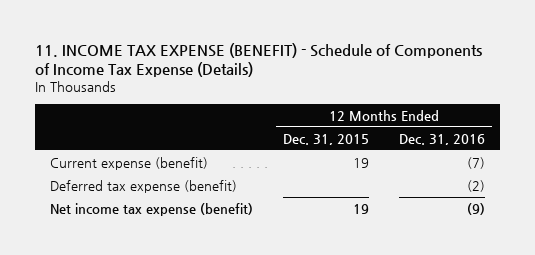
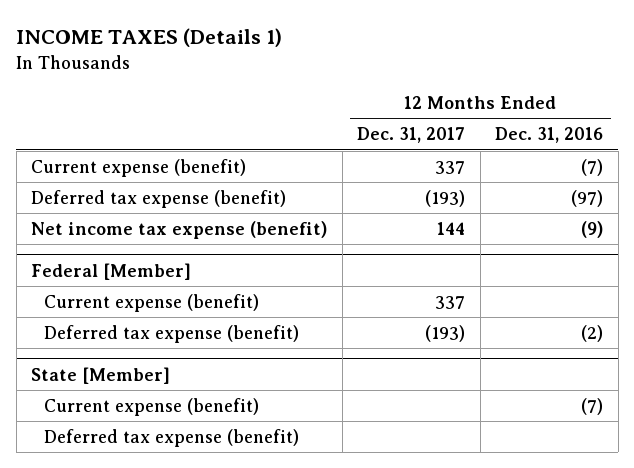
[35,42,483,78] 11. INCOME TAX EXPENSE (BENEFIT) - Schedule of Components of Income Tax Expense (Details) -> [16,28,283,48] INCOME TAXES (Details 1)
[283,133,370,145] Dec. 31, 2015 -> none
none -> [357,127,466,144] Dec. 31, 2017
[466,179,485,192] (2) -> [571,189,604,207] (97)
none -> [31,262,192,280] Federal [Member]
none -> [43,293,259,312] Current expense (benefit)
none -> [43,324,299,343] Deferred tax expense (benefit)
none -> [31,366,171,384] State [Member]
none -> [43,397,259,416] Current expense (benefit)
none -> [43,428,299,447] Deferred tax expense (benefit)

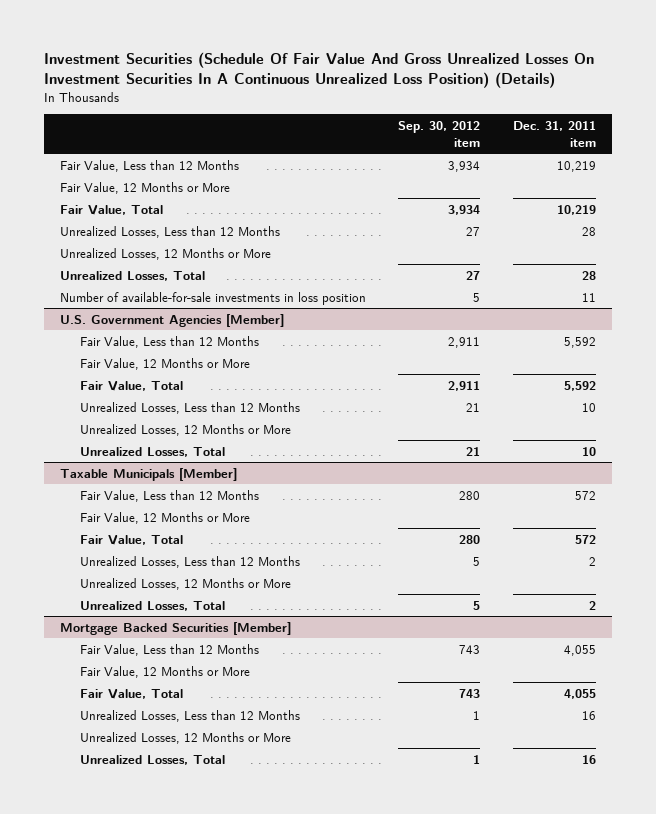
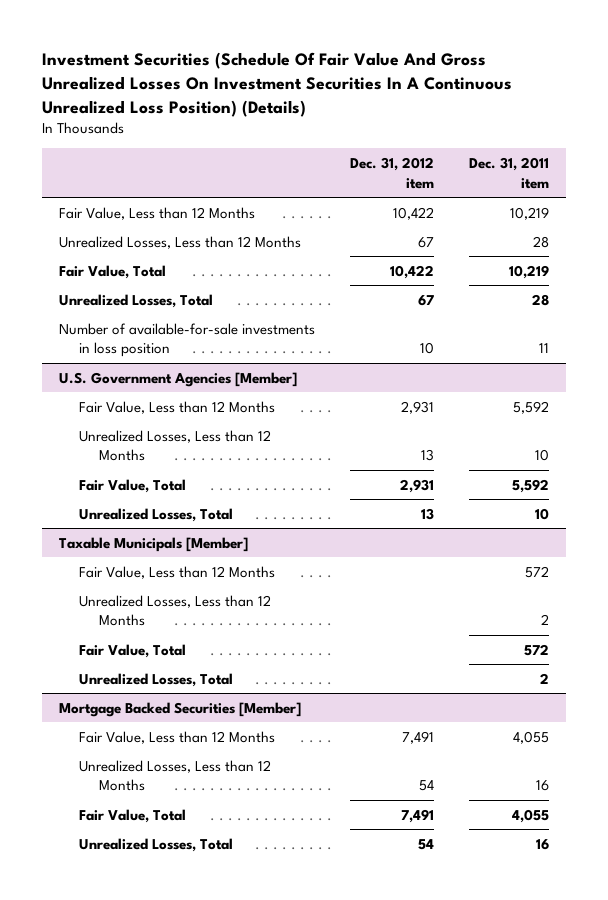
[398,121,481,147] Sep. 30, 2012 item -> none
none -> [349,156,434,189] Dec. 31, 2012 item
[60,181,231,194] Fair Value, 12 Months or More -> none
[60,247,272,260] Unrealized Losses, 12 Months or More -> none
[60,204,164,215] Fair Value, Total -> [59,264,167,279] Fair Value, Total
[79,357,250,370] Fair Value, 12 Months or More -> none
[79,423,291,436] Unrealized Losses, 12 Months or More -> none
[79,380,183,391] Fair Value, Total -> [78,478,186,493] Fair Value, Total
[79,511,250,524] Fair Value, 12 Months or More -> none
[79,577,291,590] Unrealized Losses, 12 Months or More -> none
[79,534,183,545] Fair Value, Total -> [78,643,186,658] Fair Value, Total
[79,665,250,678] Fair Value, 12 Months or More -> none
[79,731,291,744] Unrealized Losses, 12 Months or More -> none
[79,688,183,699] Fair Value, Total -> [78,808,186,823] Fair Value, Total

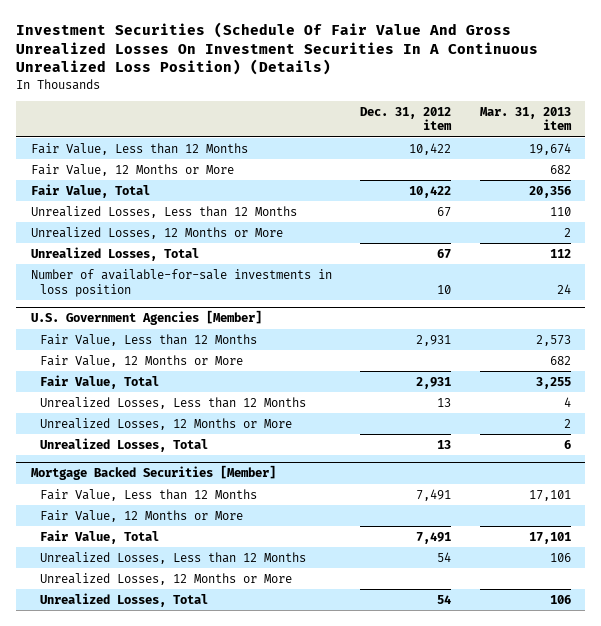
[468,156,549,189] Dec. 31, 2011 item -> none
none -> [479,106,572,131] Mar. 31, 2013 item
none -> [30,163,234,176] Fair Value, 12 Months or More
[59,235,302,249] Unrealized Losses, Less than 12 Months -> [30,205,297,218] Unrealized Losses, Less than 12 Months
none -> [30,226,283,239] Unrealized Losses, 12 Months or More
none -> [40,354,244,367] Fair Value, 12 Months or More
[78,429,271,462] Unrealized Losses, Less than 12 Months -> [40,396,307,409] Unrealized Losses, Less than 12 Months
none -> [40,417,293,430] Unrealized Losses, 12 Months or More
[59,536,249,552] Taxable Municipals [Member] -> none
[78,565,275,579] Fair Value, Less than 12 Months -> none
[78,594,271,627] Unrealized Losses, Less than 12 Months -> none
[78,643,186,658] Fair Value, Total -> none
[78,672,233,687] Unrealized Losses, Total -> none
none -> [40,509,244,522] Fair Value, 12 Months or More
[78,759,271,792] Unrealized Losses, Less than 12 Months -> [40,551,307,564] Unrealized Losses, Less than 12 Months
none -> [40,572,293,585] Unrealized Losses, 12 Months or More

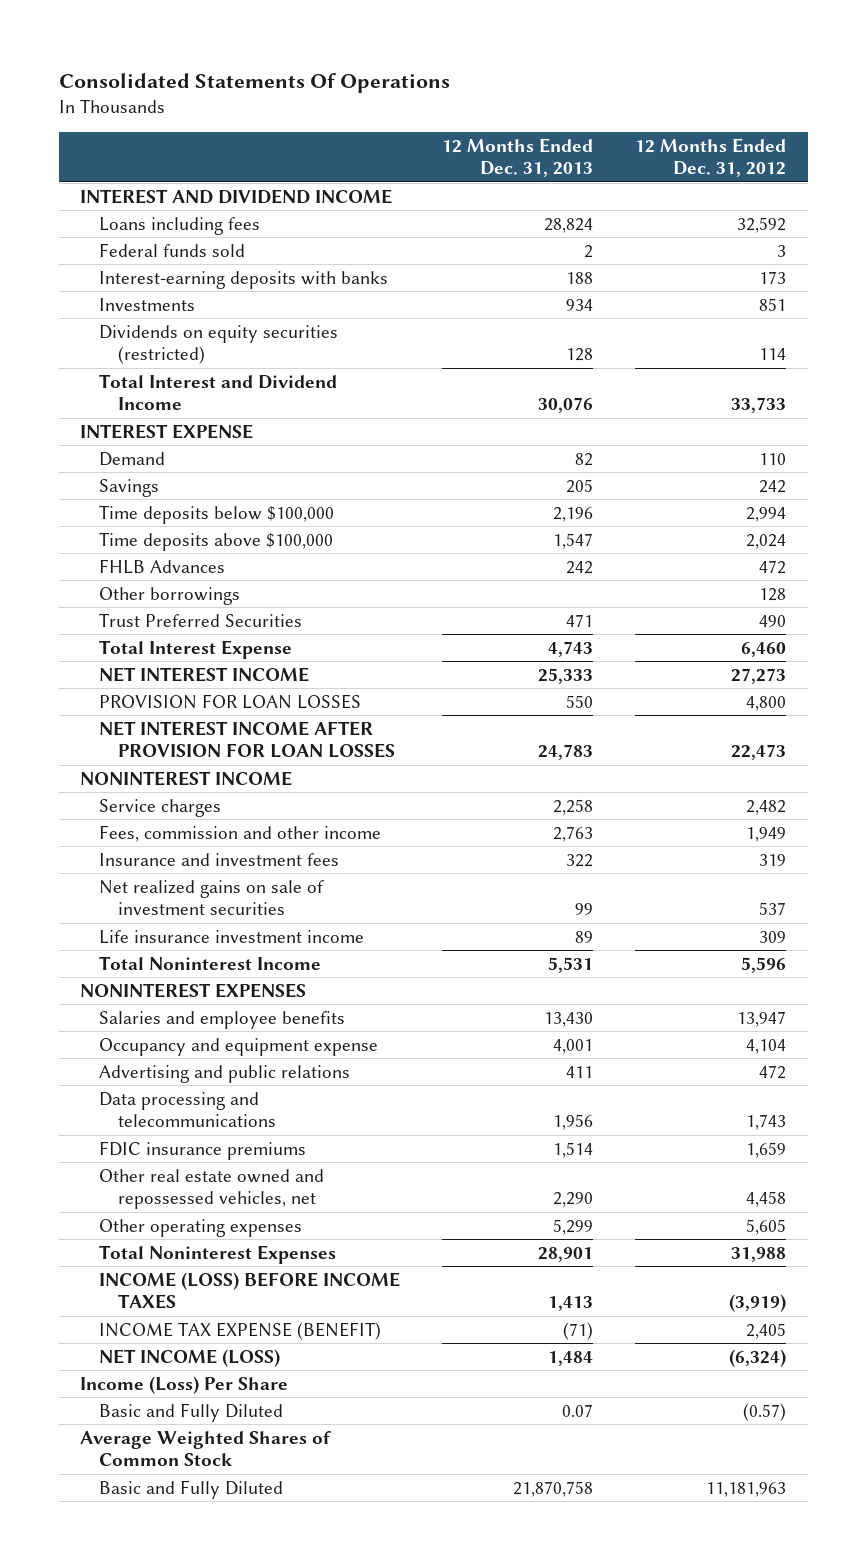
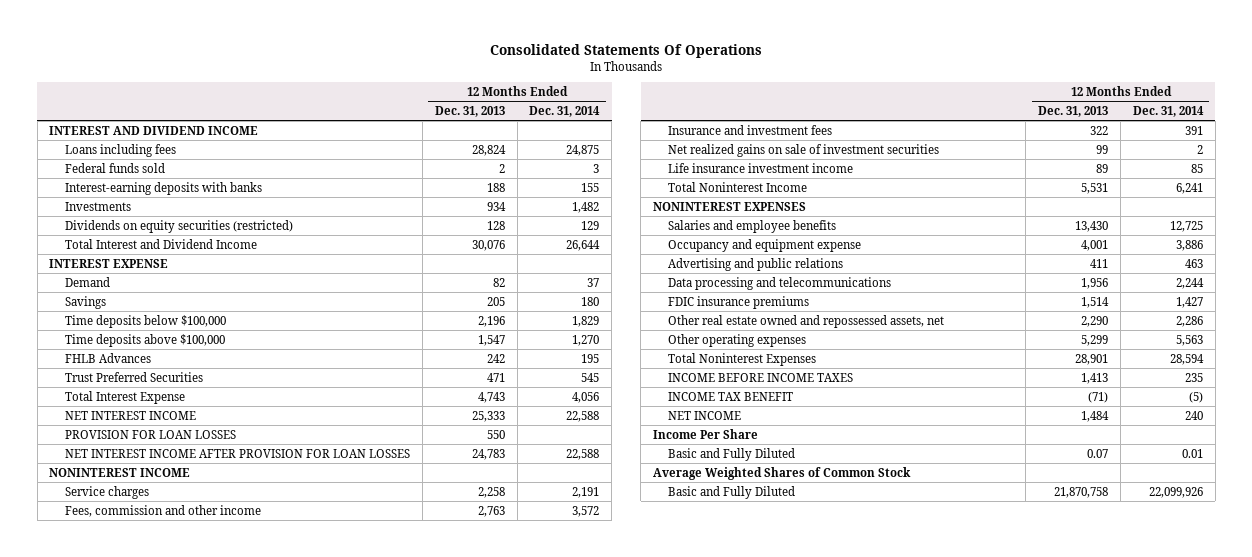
[635,137,787,178] 12 Months Ended Dec. 31, 2012 -> none
none -> [529,105,601,117] Dec. 31, 2014
[98,586,240,605] Other borrowings -> none
[98,1168,324,1210] Other real estate owned and repossessed vehicles, net -> [668,314,945,328] Other real estate owned and repossessed assets, net
[98,1271,400,1310] INCOME (LOSS) BEFORE INCOME TAXES -> [668,372,854,382] INCOME BEFORE INCOME TAXES
[98,1321,381,1340] INCOME TAX EXPENSE (BENEFIT) -> [668,391,794,401] INCOME TAX BENEFIT
[98,1348,280,1367] NET INCOME (LOSS) -> [668,410,742,420] NET INCOME
[79,1375,288,1394] Income (Loss) Per Share -> [653,428,759,439] Income Per Share

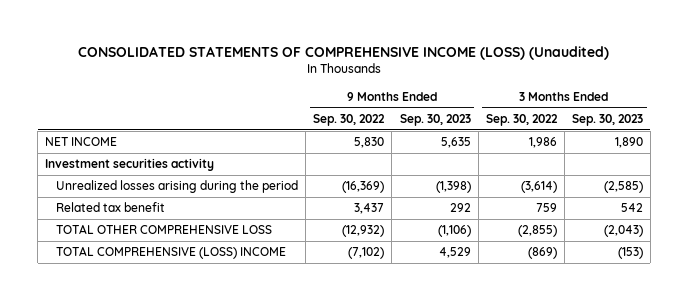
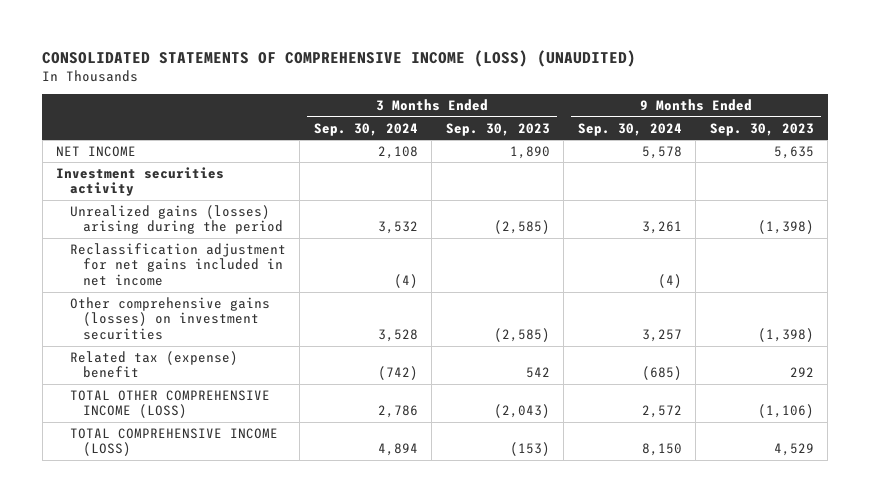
[78,45,610,60] CONSOLIDATED STATEMENTS OF COMPREHENSIVE INCOME (LOSS) (Unaudited) -> [42,49,637,67] CONSOLIDATED STATEMENTS OF COMPREHENSIVE INCOME (LOSS) (UNAUDITED)
[313,114,386,127] Sep. 30, 2022 -> none
[485,114,558,127] Sep. 30, 2022 -> none
none -> [313,122,418,136] Sep. 30, 2024
none -> [577,122,682,136] Sep. 30, 2024
[56,180,299,194] Unrealized losses arising during the period -> [69,204,284,235] Unrealized gains (losses) arising during the period
none -> [69,242,286,287] Reclassification adjustment for net gains included in net income
none -> [69,296,270,341] Other comprehensive gains (losses) on investment securities
[56,202,166,213] Related tax benefit -> [69,350,238,379] Related tax (expense) benefit
[56,224,273,235] TOTAL OTHER COMPREHENSIVE LOSS -> [69,389,270,419] TOTAL OTHER COMPREHENSIVE INCOME (LOSS)
[56,246,287,260] TOTAL COMPREHENSIVE (LOSS) INCOME -> [69,427,278,457] TOTAL COMPREHENSIVE INCOME (LOSS)

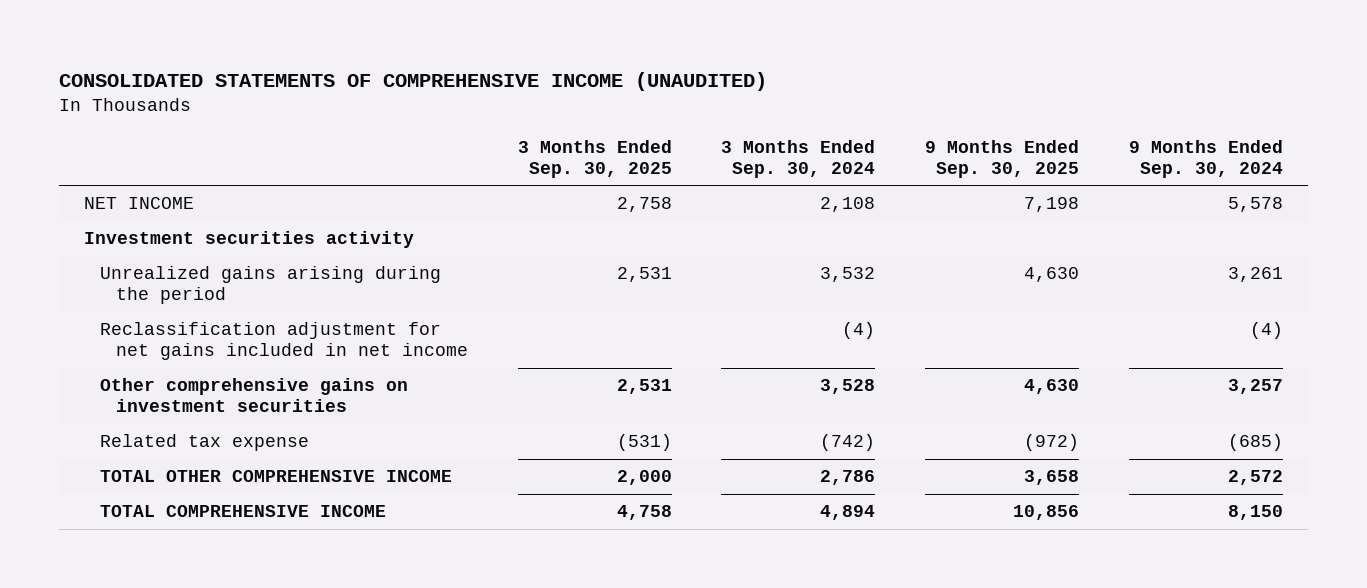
[42,49,637,67] CONSOLIDATED STATEMENTS OF COMPREHENSIVE INCOME (LOSS) (UNAUDITED) -> [59,72,768,92] CONSOLIDATED STATEMENTS OF COMPREHENSIVE INCOME (UNAUDITED)
[445,122,550,136] Sep. 30, 2023 -> none
[709,122,814,136] Sep. 30, 2023 -> none
none -> [517,139,672,178] 3 Months Ended Sep. 30, 2025
none -> [925,139,1080,178] 9 Months Ended Sep. 30, 2025
[69,204,284,235] Unrealized gains (losses) arising during the period -> [100,266,442,305] Unrealized gains arising during the period
[69,296,270,341] Other comprehensive gains (losses) on investment securities -> [100,378,409,413] Other comprehensive gains on investment securities
[69,350,238,379] Related tax (expense) benefit -> [100,434,310,452] Related tax expense
[69,389,270,419] TOTAL OTHER COMPREHENSIVE INCOME (LOSS) -> [100,470,453,483] TOTAL OTHER COMPREHENSIVE INCOME
[69,427,278,457] TOTAL COMPREHENSIVE INCOME (LOSS) -> [100,505,387,518] TOTAL COMPREHENSIVE INCOME

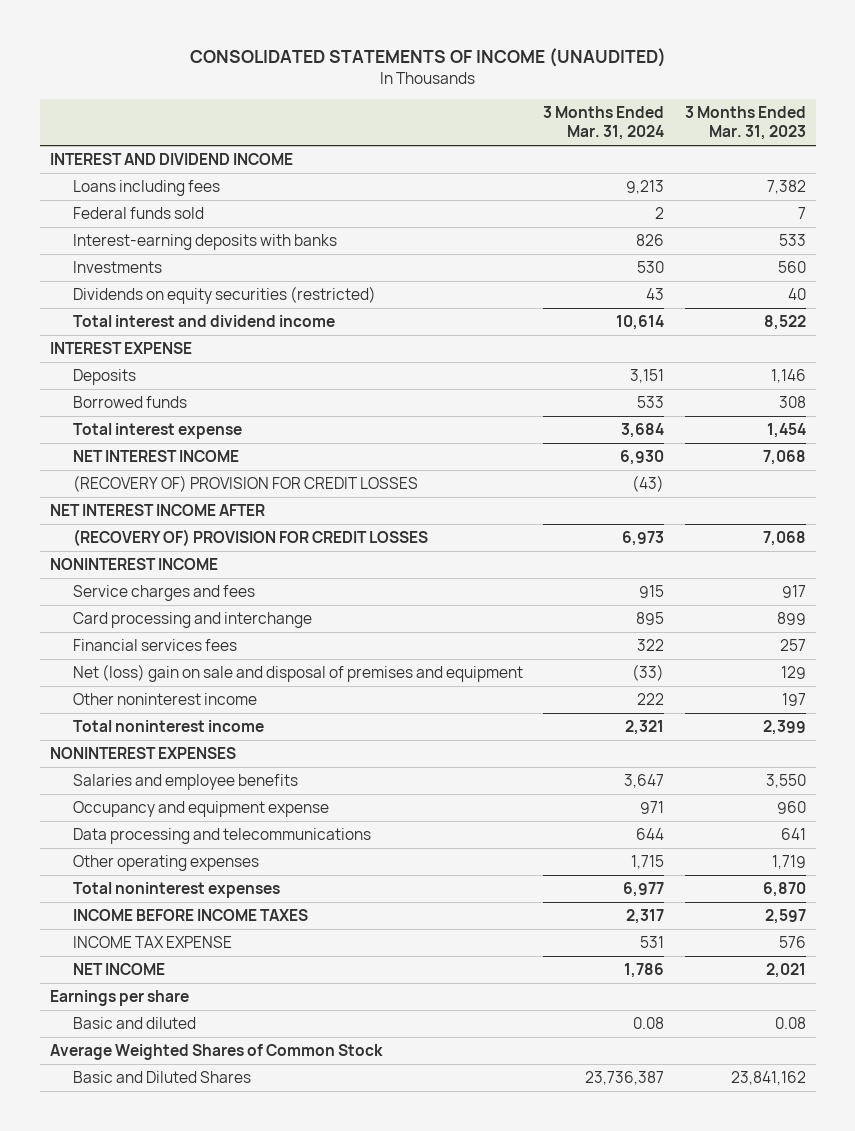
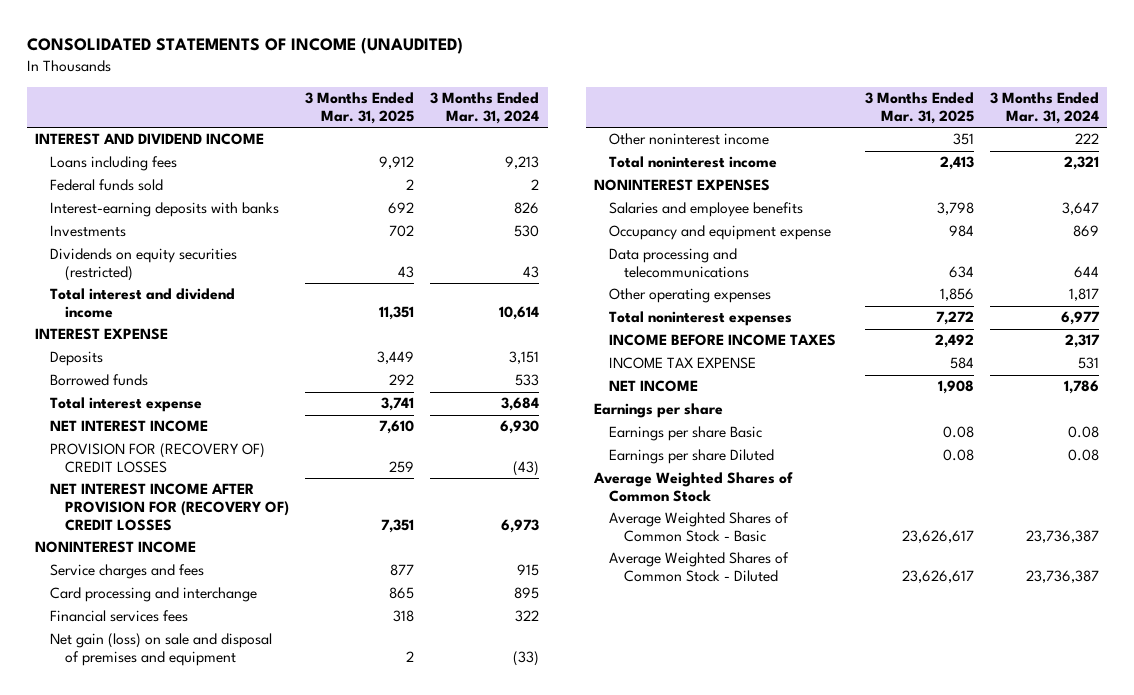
[684,106,806,141] 3 Months Ended Mar. 31, 2023 -> none
none -> [305,91,415,124] 3 Months Ended Mar. 31, 2025
[49,504,265,517] NET INTEREST INCOME AFTER -> none
[72,475,418,493] (RECOVERY OF) PROVISION FOR CREDIT LOSSES -> [49,443,265,474] PROVISION FOR (RECOVERY OF) CREDIT LOSSES
[72,529,428,547] (RECOVERY OF) PROVISION FOR CREDIT LOSSES -> [49,483,289,532] NET INTEREST INCOME AFTER PROVISION FOR (RECOVERY OF) CREDIT LOSSES
[72,664,523,683] Net (loss) gain on sale and disposal of premises and equipment -> [49,633,272,667] Net gain (loss) on sale and disposal of premises and equipment
[640,801,665,815] 971 -> [1072,225,1099,238] 869
[631,855,665,870] 1,715 -> [1068,288,1099,302] 1,817
[72,1017,196,1030] Basic and diluted -> none
none -> [609,426,763,442] Earnings per share Basic
none -> [609,449,775,465] Earnings per share Diluted
none -> [609,512,790,543] Average Weighted Shares of Common Stock - Basic
[72,1071,251,1084] Basic and Diluted Shares -> [609,552,790,583] Average Weighted Shares of Common Stock - Diluted

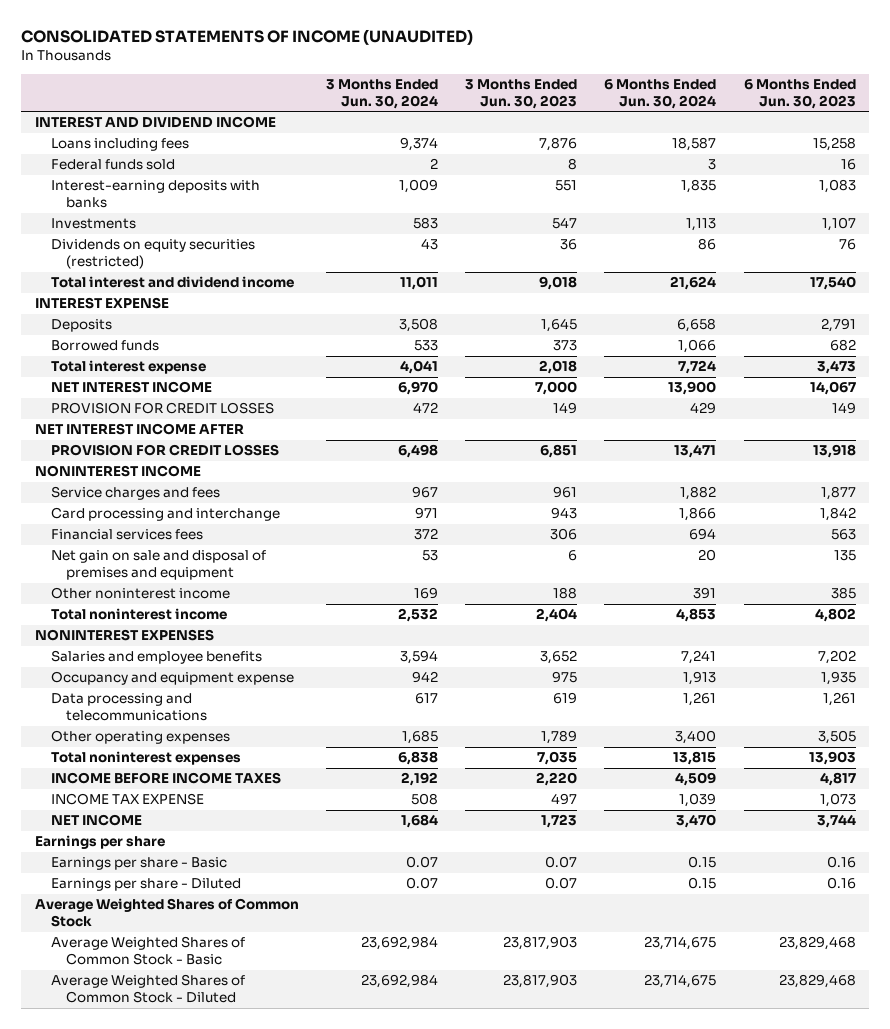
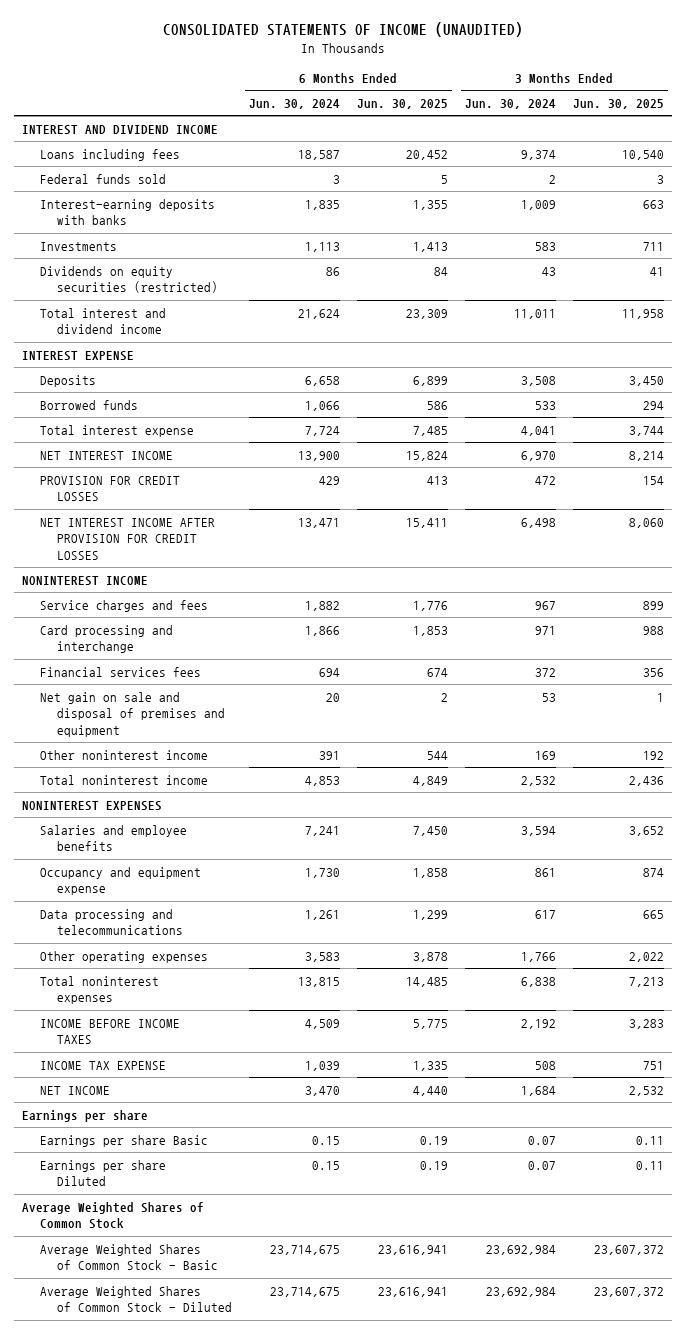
[465,79,578,109] 3 Months Ended Jun. 30, 2023 -> none
[743,79,856,109] 6 Months Ended Jun. 30, 2023 -> none
none -> [356,98,448,109] Jun. 30, 2025
none -> [572,98,664,109] Jun. 30, 2025
[34,423,244,436] NET INTEREST INCOME AFTER -> none
[50,444,279,457] PROVISION FOR CREDIT LOSSES -> [39,517,215,560] NET INTEREST INCOME AFTER PROVISION FOR CREDIT LOSSES
[411,671,438,684] 942 -> [534,867,556,877] 861
[683,671,717,686] 1,913 -> [305,867,341,878] 1,730
[401,730,438,745] 1,685 -> [520,951,556,962] 1,766
[675,730,717,745] 3,400 -> [305,951,341,962] 3,583
[50,857,227,871] Earnings per share - Basic -> [39,1134,208,1147] Earnings per share Basic
[50,878,241,892] Earnings per share - Diluted -> [39,1159,166,1187] Earnings per share Diluted

